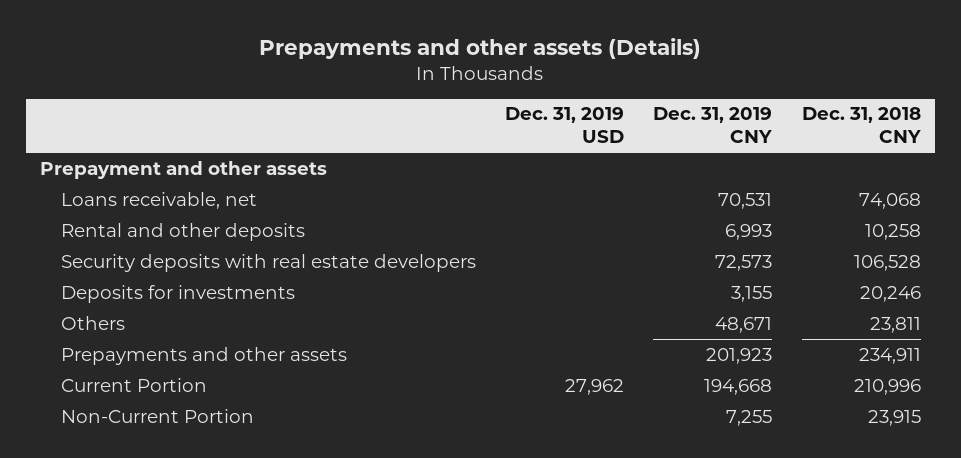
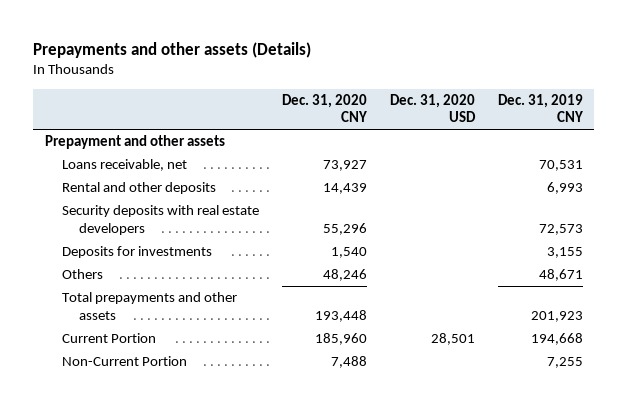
[505,107,625,144] Dec. 31, 2019 USD -> none
[801,107,921,144] Dec. 31, 2018 CNY -> none
none -> [281,93,367,123] Dec. 31, 2020 CNY
none -> [389,93,476,123] Dec. 31, 2020 USD
[60,346,347,365] Prepayments and other assets -> [61,292,237,320] Total prepayments and other assets

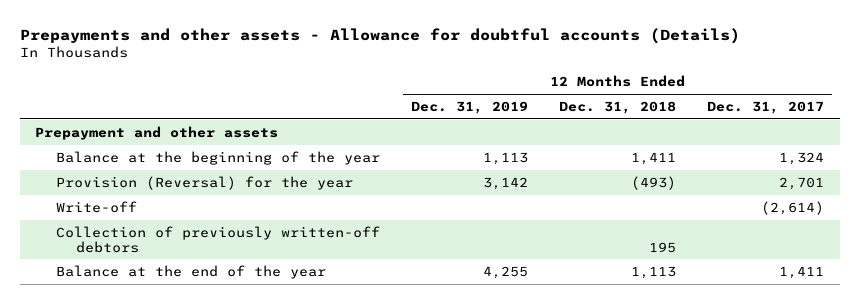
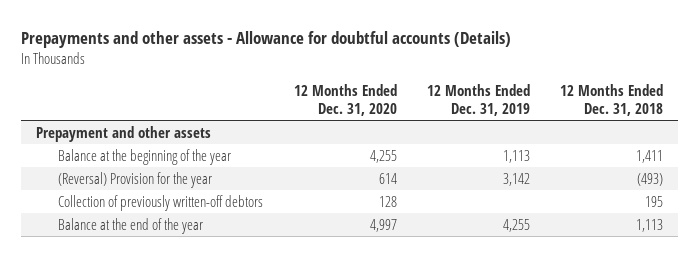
[707,100,825,114] Dec. 31, 2017 -> none
none -> [293,84,397,116] 12 Months Ended Dec. 31, 2020
[55,200,137,213] Write-off -> none
[55,175,353,190] Provision (Reversal) for the year -> [58,172,213,189] (Reversal) Provision for the year

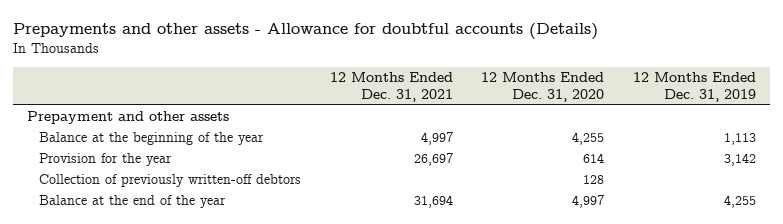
[560,84,664,116] 12 Months Ended Dec. 31, 2018 -> none
none -> [329,71,453,103] 12 Months Ended Dec. 31, 2021
[58,172,213,189] (Reversal) Provision for the year -> [39,153,173,167] Provision for the year

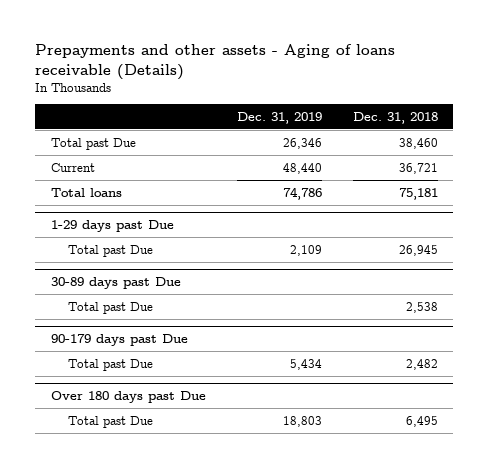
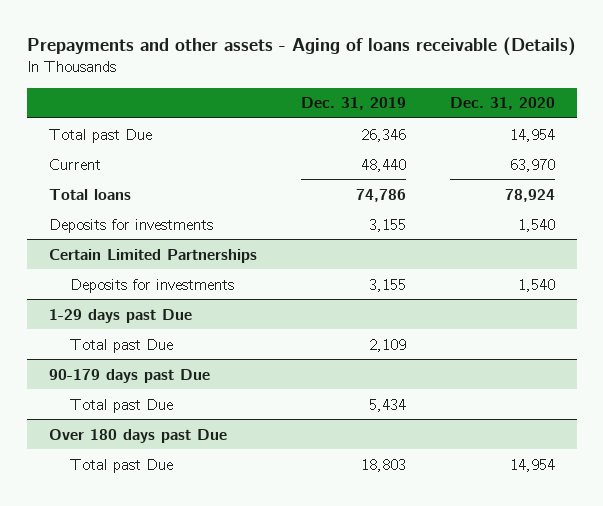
[352,111,438,124] Dec. 31, 2018 -> none
none -> [449,97,555,111] Dec. 31, 2020
none -> [48,218,213,233] Deposits for investments
none -> [48,248,257,263] Certain Limited Partnerships
none -> [70,278,235,293] Deposits for investments
[50,277,181,290] 30-89 days past Due -> none
[68,301,154,314] Total past Due -> none

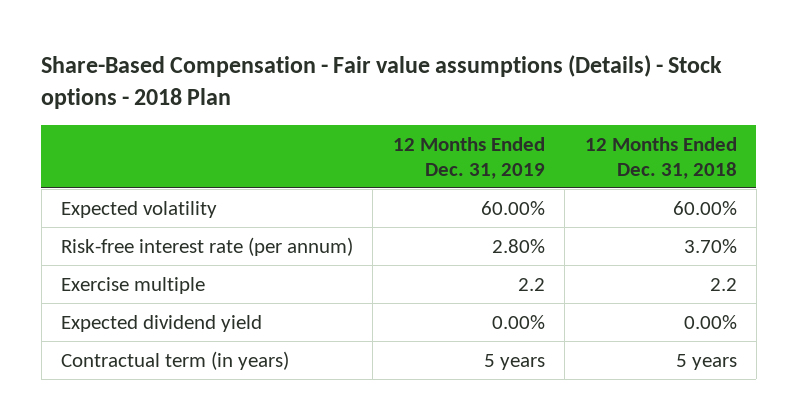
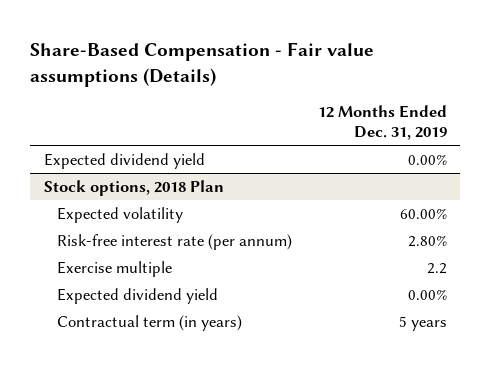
[41,54,723,109] Share-Based Compensation - Fair value assumptions (Details) - Stock options - 2018 Plan -> [30,42,375,87] Share-Based Compensation - Fair value assumptions (Details)
[584,136,737,179] 12 Months Ended Dec. 31, 2018 -> none
none -> [43,153,205,170] Expected dividend yield
none -> [43,180,224,197] Stock options, 2018 Plan

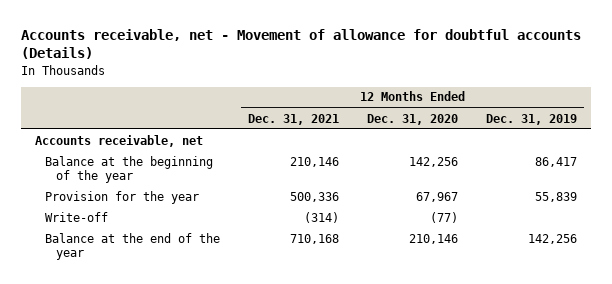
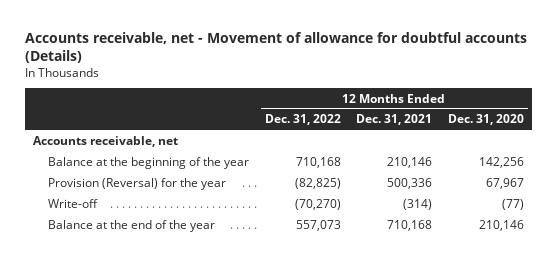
[486,113,578,125] Dec. 31, 2019 -> none
none -> [264,114,341,126] Dec. 31, 2022
[45,190,200,204] Provision for the year -> [47,178,226,191] Provision (Reversal) for the year

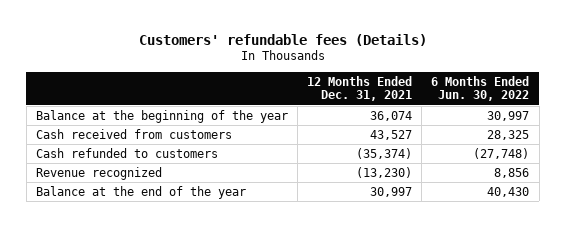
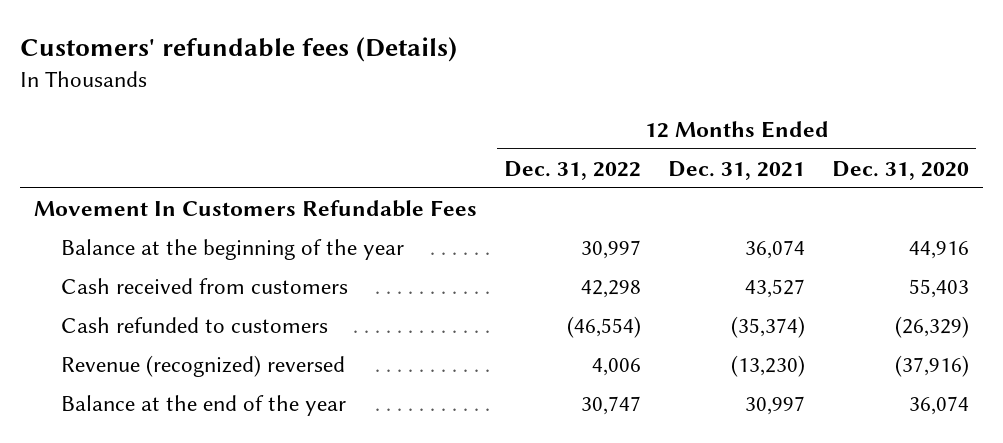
[431,75,530,102] 6 Months Ended Jun. 30, 2022 -> none
none -> [503,160,641,180] Dec. 31, 2022
none -> [832,160,970,180] Dec. 31, 2020
none -> [33,200,477,218] Movement In Customers Refundable Fees
[35,166,162,180] Revenue recognized -> [61,355,346,378] Revenue (recognized) reversed

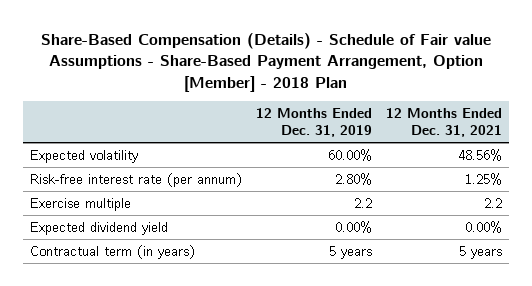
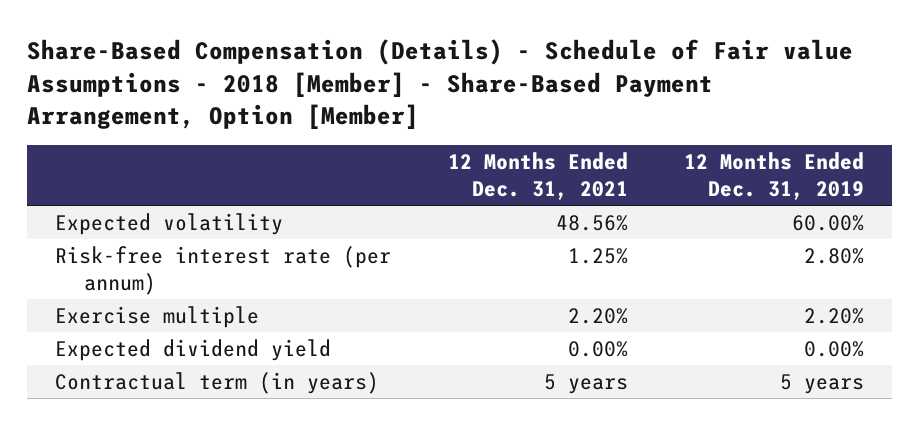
[41,32,492,92] Share-Based Compensation (Details) - Schedule of Fair value Assumptions - Share-Based Payment Arrangement, Option [Member] - 2018 Plan -> [26,39,853,131] Share-Based Compensation (Details) - Schedule of Fair value Assumptions - 2018 [Member] - Share-Based Payment Arrangement, Option [Member]
[354,197,373,208] 2.2 -> [804,307,865,324] 2.20%
[484,197,503,208] 2.2 -> [567,307,628,324] 2.20%

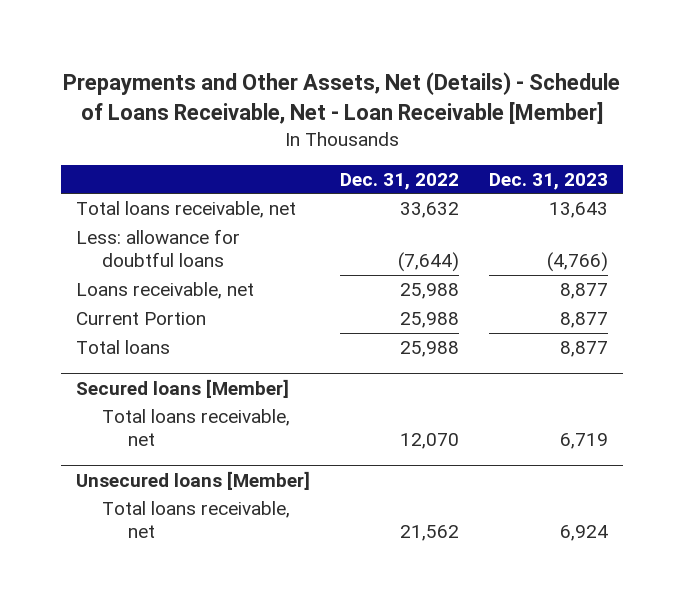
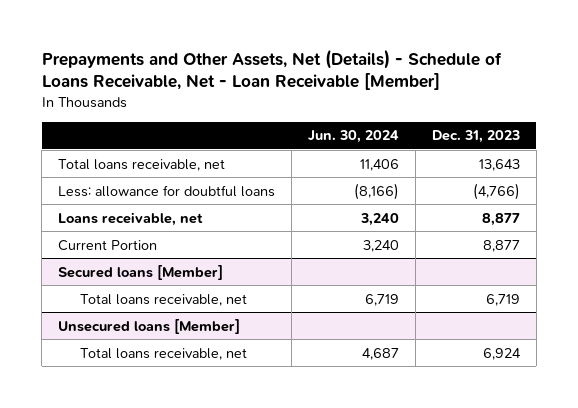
[339,172,459,190] Dec. 31, 2022 -> none
none -> [308,130,400,144] Jun. 30, 2024
[75,340,170,355] Total loans -> none

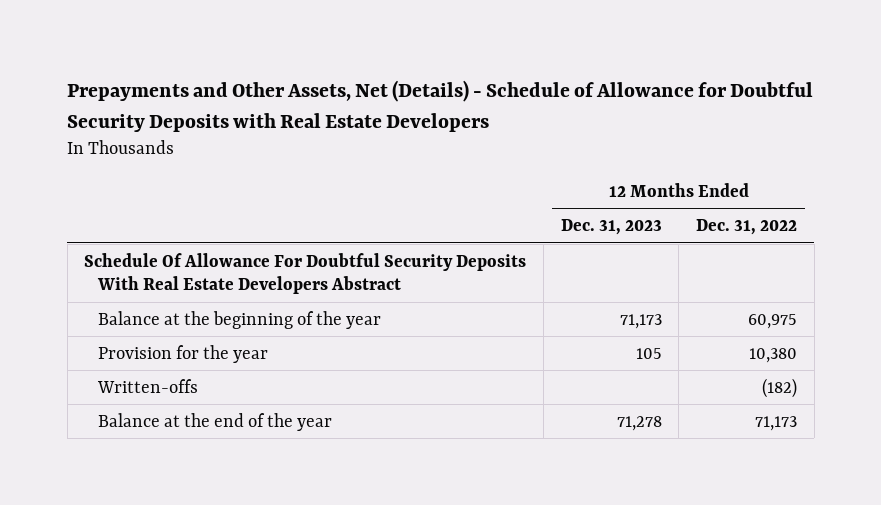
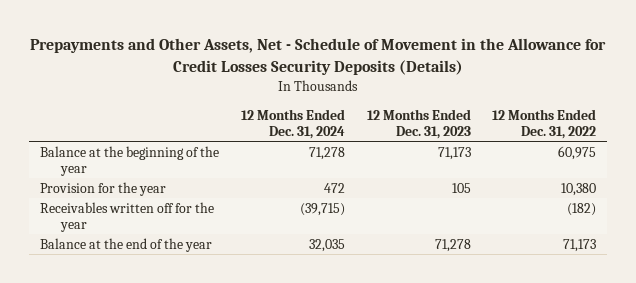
[67,80,814,132] Prepayments and Other Assets, Net (Details) - Schedule of Allowance for Doubtful Security Deposits with Real Estate Developers -> [30,38,607,76] Prepayments and Other Assets, Net - Schedule of Movement in the Allowance for Credit Losses Security Deposits (Details)
none -> [240,108,345,140] 12 Months Ended Dec. 31, 2024
[84,252,527,295] Schedule Of Allowance For Doubtful Security Deposits With Real Estate Developers Abstract -> none
[97,378,199,393] Written-offs -> [39,201,214,233] Receivables written off for the year

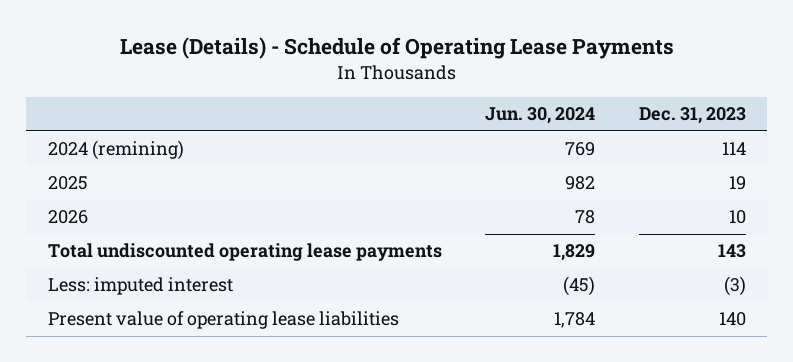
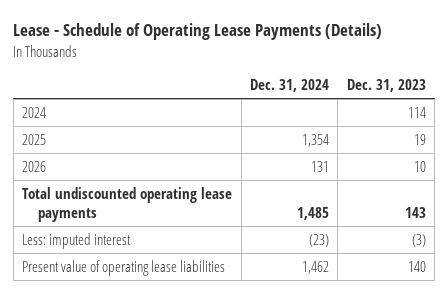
[119,37,674,60] Lease (Details) - Schedule of Operating Lease Payments -> [13,23,383,41] Lease - Schedule of Operating Lease Payments (Details)
[485,107,596,125] Jun. 30, 2024 -> none
none -> [250,79,330,93] Dec. 31, 2024
[47,140,184,161] 2024 (remining) -> [22,106,47,118] 2024

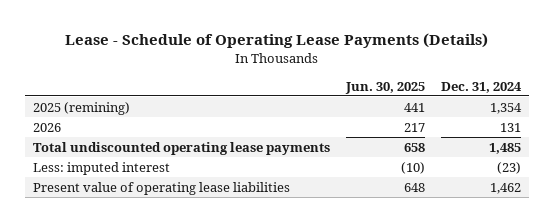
[346,79,426,93] Dec. 31, 2023 -> none
none -> [344,81,425,94] Jun. 30, 2025
[22,106,47,118] 2024 -> none
[22,133,47,145] 2025 -> [32,101,130,115] 2025 (remining)

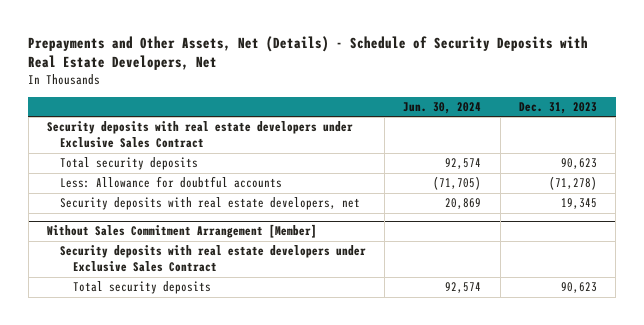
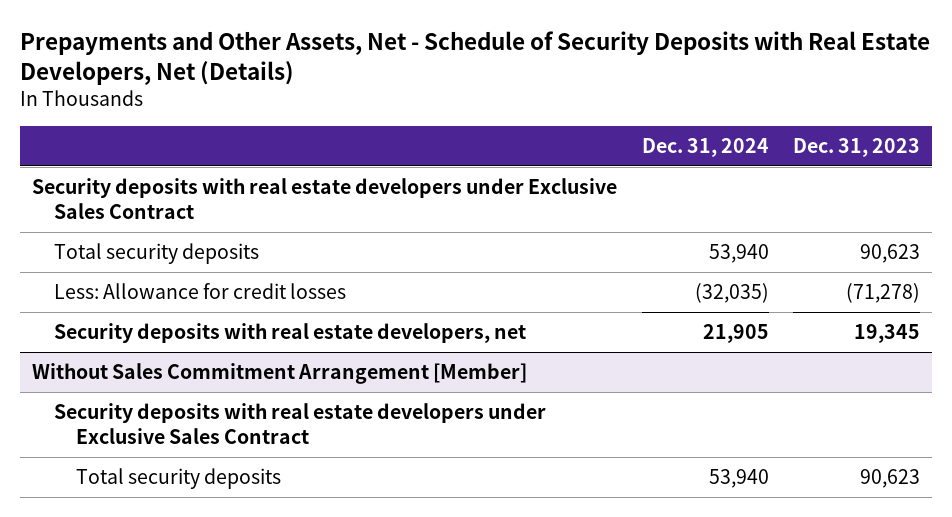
[28,35,589,71] Prepayments and Other Assets, Net (Details) - Schedule of Security Deposits with Real Estate Developers, Net -> [20,31,931,86] Prepayments and Other Assets, Net - Schedule of Security Deposits with Real Estate Developers, Net (Details)
[403,101,482,114] Jun. 30, 2024 -> none
none -> [641,137,769,157] Dec. 31, 2024
[59,176,282,189] Less: Allowance for doubtful accounts -> [54,283,347,300] Less: Allowance for credit losses

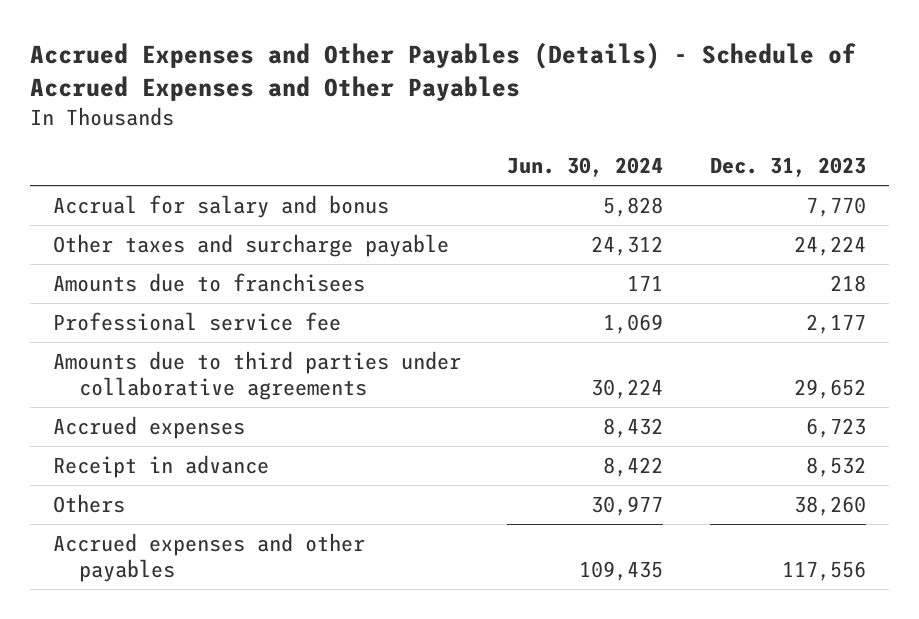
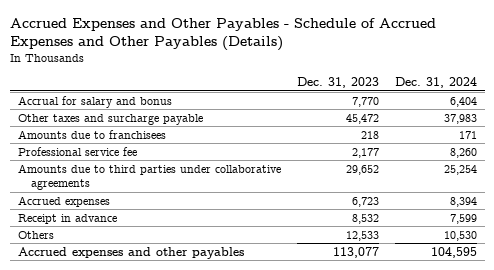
[29,42,856,102] Accrued Expenses and Other Payables (Details) - Schedule of Accrued Expenses and Other Payables -> [9,17,436,51] Accrued Expenses and Other Payables - Schedule of Accrued Expenses and Other Payables (Details)
[507,157,664,178] Jun. 30, 2024 -> none
none -> [394,77,477,89] Dec. 31, 2024
[793,235,866,256] 24,224 -> [345,113,379,124] 45,472
[793,495,866,516] 38,260 -> [345,230,379,241] 12,533
[781,560,866,581] 117,556 -> [332,246,379,258] 113,077

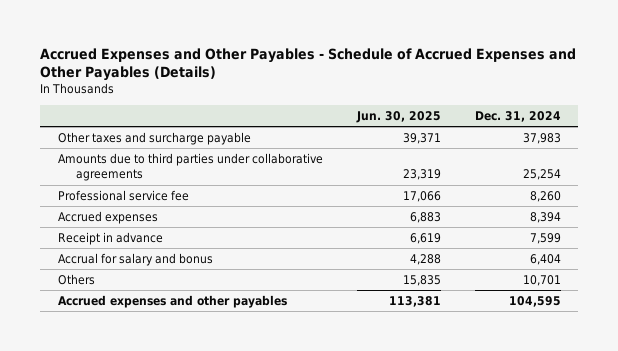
[296,77,379,89] Dec. 31, 2023 -> none
none -> [355,111,441,124] Jun. 30, 2025
[17,129,166,139] Amounts due to franchisees -> none
[17,146,137,156] Professional service fee -> [57,189,189,201] Professional service fee
[17,95,172,108] Accrual for salary and bonus -> [57,252,213,266] Accrual for salary and bonus
[443,230,477,241] 10,530 -> [522,274,561,286] 10,701

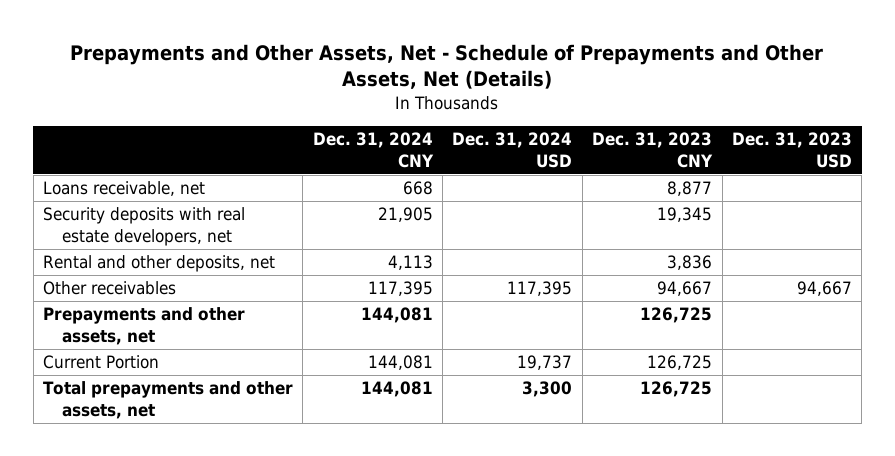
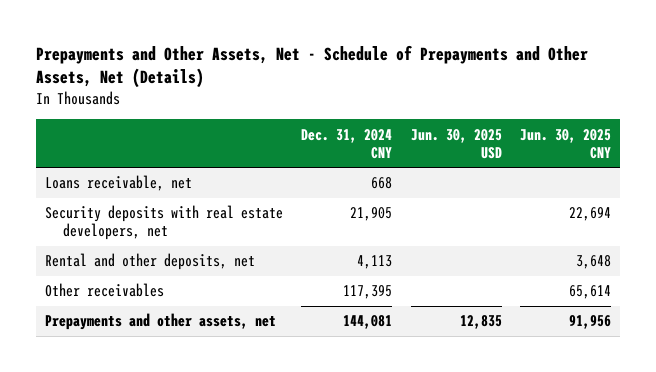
[452,132,573,169] Dec. 31, 2024 USD -> none
[592,132,714,169] Dec. 31, 2023 CNY -> none
[731,132,852,169] Dec. 31, 2023 USD -> none
none -> [410,128,502,159] Jun. 30, 2025 USD
none -> [519,128,611,159] Jun. 30, 2025 CNY
[43,355,160,370] Current Portion -> none
[43,381,294,419] Total prepayments and other assets, net -> none

